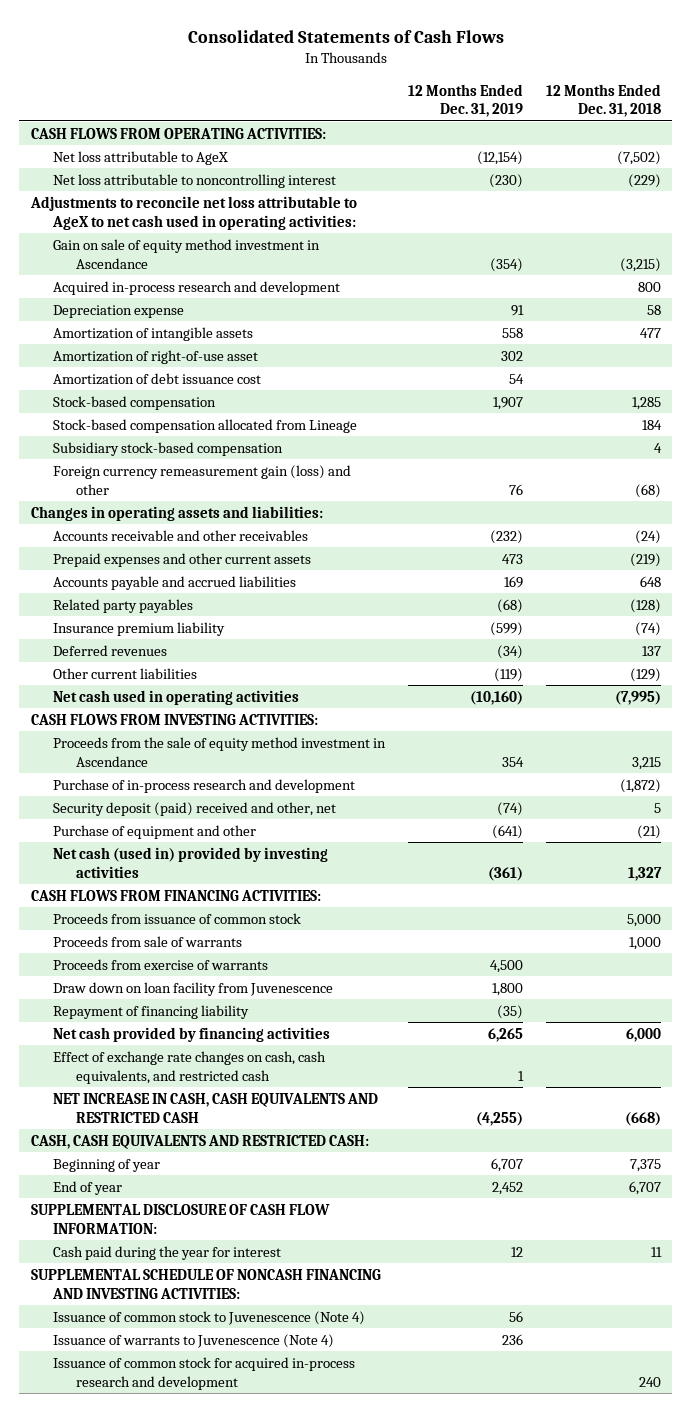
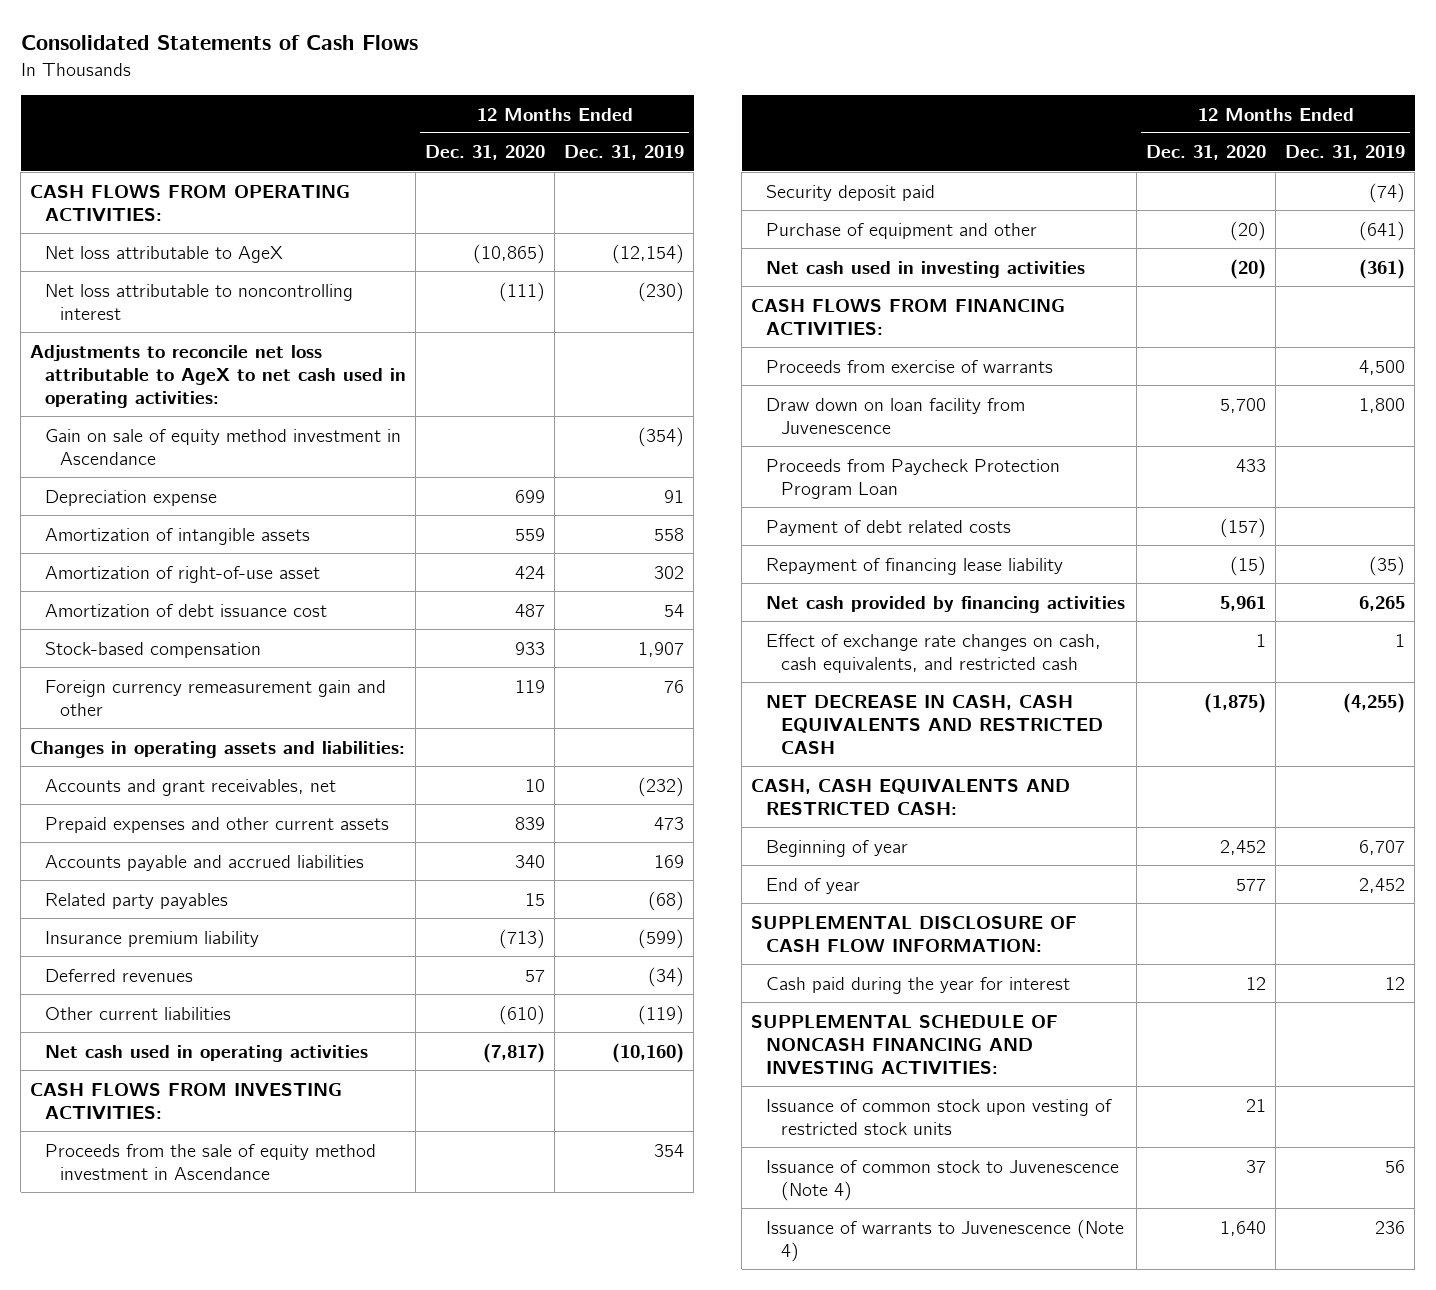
[545,83,661,118] 12 Months Ended Dec. 31, 2018 -> none
none -> [425,145,546,161] Dec. 31, 2020
[53,280,341,295] Acquired in-process research and development -> none
[53,418,358,433] Stock-based compensation allocated from Lineage -> none
[53,441,284,456] Subsidiary stock-based compensation -> none
[53,464,352,495] Foreign currency remeasurement gain (loss) and other -> [44,679,386,716] Foreign currency remeasurement gain and other
[53,529,309,541] Accounts receivable and other receivables -> [44,778,336,796] Accounts and grant receivables, net
[53,778,356,793] Purchase of in-process research and development -> none
[53,801,337,816] Security deposit (paid) received and other, net -> [765,184,935,201] Security deposit paid
[53,846,329,878] Net cash (used in) provided by investing activities -> [765,260,1085,278] Net cash used in investing activities
[53,912,302,924] Proceeds from issuance of common stock -> none
[53,935,243,947] Proceeds from sale of warrants -> none
none -> [765,458,1060,499] Proceeds from Paycheck Protection Program Loan
none -> [765,519,1011,536] Payment of debt related costs
[53,1004,250,1019] Repayment of financing liability -> [765,557,1063,575] Repayment of financing lease liability
[53,1092,379,1123] NET INCREASE IN CASH, CASH EQUIVALENTS AND RESTRICTED CASH -> [765,694,1103,754] NET DECREASE IN CASH, CASH EQUIVALENTS AND RESTRICTED CASH
none -> [765,1098,1112,1135] Issuance of common stock upon vesting of restricted stock units
[53,1356,356,1390] Issuance of common stock for acquired in-process research and development -> none

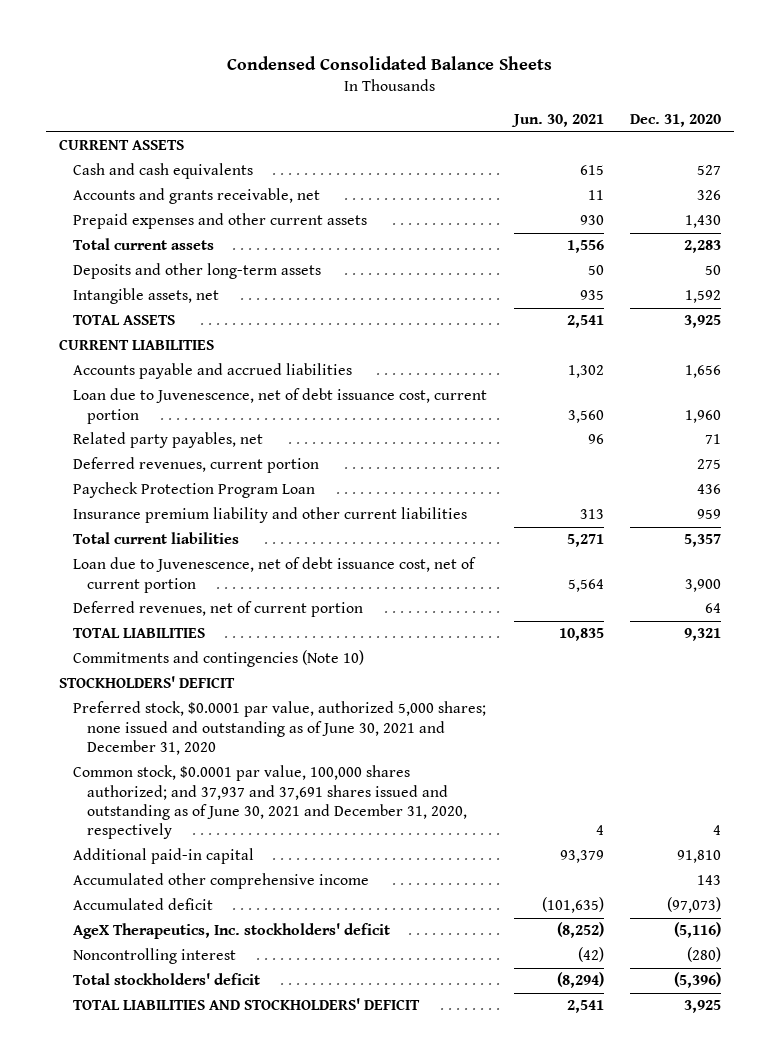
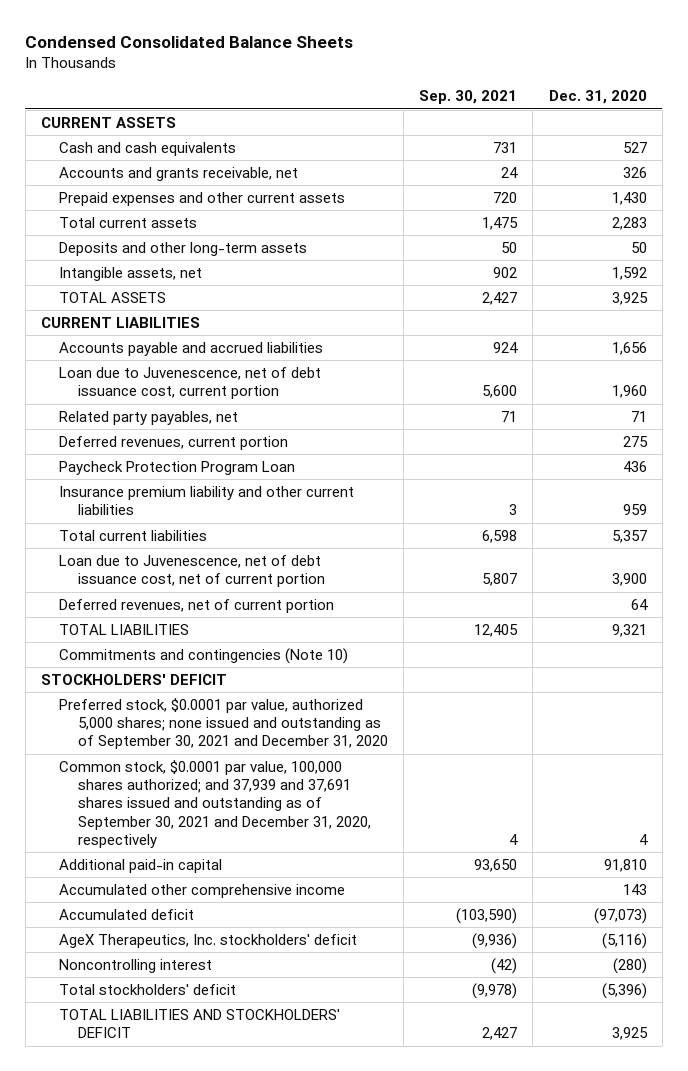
[510,114,604,128] Jun. 30, 2021 -> none
none -> [419,90,518,105] Sep. 30, 2021
[73,701,487,756] Preferred stock, $0.0001 par value, authorized 5,000 shares; none issued and outstanding as of June 30, 2021 and December 31, 2020 -> [59,697,388,750] Preferred stock, $0.0001 par value, authorized 5,000 shares; none issued and outstanding as of September 30, 2021 and December 31, 2020
[73,765,468,840] Common stock, $0.0001 par value, 100,000 shares authorized; and 37,937 and 37,691 shares issued and outstanding as of June 30, 2021 and December 31, 2020, respectively -> [59,759,371,848] Common stock, $0.0001 par value, 100,000 shares authorized; and 37,939 and 37,691 shares issued and outstanding as of September 30, 2021 and December 31, 2020, respectively

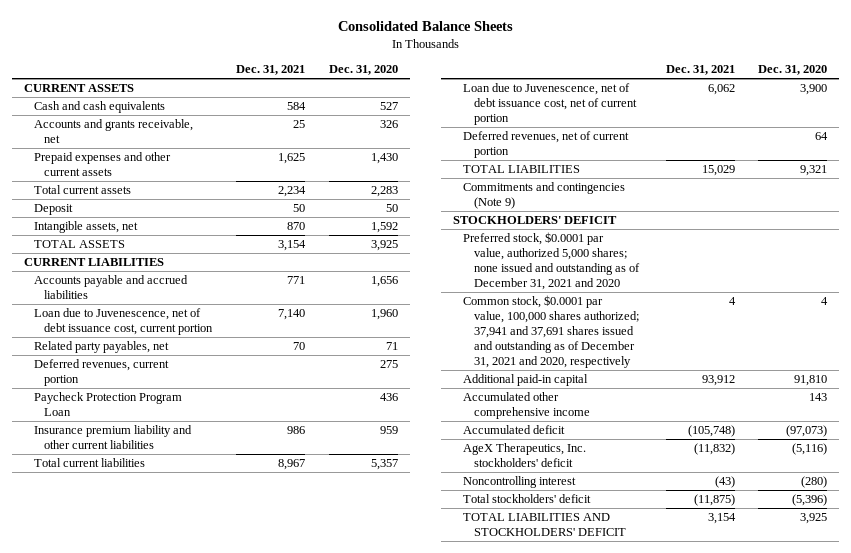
[25,36,354,49] Condensed Consolidated Balance Sheets -> [337,20,513,31] Consolidated Balance Sheets
[419,90,518,105] Sep. 30, 2021 -> none
none -> [236,65,306,76] Dec. 31, 2021
[59,241,308,256] Deposits and other long-term assets -> [33,204,73,216] Deposit
[59,647,349,664] Commitments and contingencies (Note 10) -> [463,182,626,210] Commitments and contingencies (Note 9)
[59,697,388,750] Preferred stock, $0.0001 par value, authorized 5,000 shares; none issued and outstanding as of September 30, 2021 and December 31, 2020 -> [463,232,640,290] Preferred stock, $0.0001 par value, authorized 5,000 shares; none issued and outstanding as of December 31, 2021 and 2020
[59,759,371,848] Common stock, $0.0001 par value, 100,000 shares authorized; and 37,939 and 37,691 shares issued and outstanding as of September 30, 2021 and December 31, 2020, respectively -> [463,295,639,368] Common stock, $0.0001 par value, 100,000 shares authorized; 37,941 and 37,691 shares issued and outstanding as of December 31, 2021 and 2020, respectively

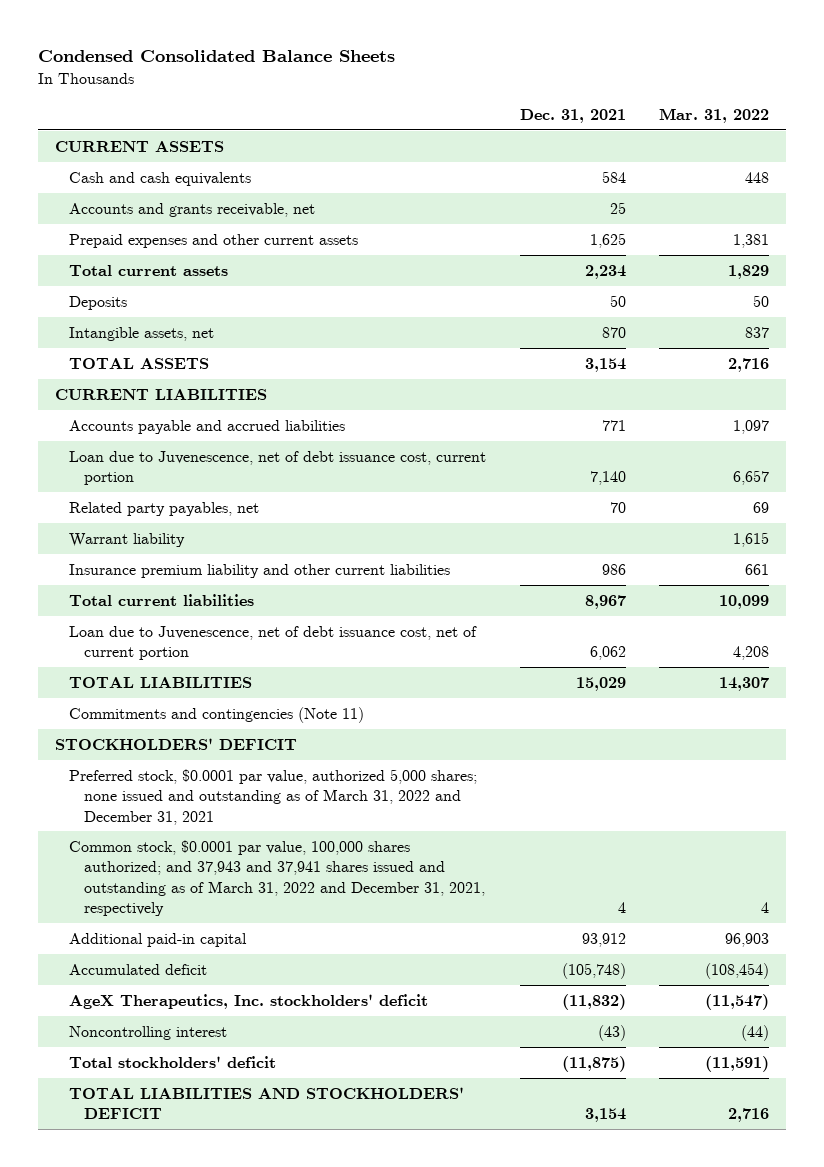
[337,20,513,31] Consolidated Balance Sheets -> [37,50,395,63] Condensed Consolidated Balance Sheets
[329,65,399,76] Dec. 31, 2020 -> none
none -> [659,108,770,124] Mar. 31, 2022
[33,204,73,216] Deposit -> [69,295,128,310] Deposits
[33,359,169,387] Deferred revenues, current portion -> none
[33,392,182,417] Paycheck Protection Program Loan -> none
none -> [69,532,186,547] Warrant liability
[463,131,630,159] Deferred revenues, net of current portion -> none
[463,182,626,210] Commitments and contingencies (Note 9) -> [69,706,365,723] Commitments and contingencies (Note 11)
[463,232,640,290] Preferred stock, $0.0001 par value, authorized 5,000 shares; none issued and outstanding as of December 31, 2021 and 2020 -> [69,768,478,825] Preferred stock, $0.0001 par value, authorized 5,000 shares; none issued and outstanding as of March 31, 2022 and December 31, 2021
[463,295,639,368] Common stock, $0.0001 par value, 100,000 shares authorized; 37,941 and 37,691 shares issued and outstanding as of December 31, 2021 and 2020, respectively -> [69,839,486,916] Common stock, $0.0001 par value, 100,000 shares authorized; and 37,943 and 37,941 shares issued and outstanding as of March 31, 2022 and December 31, 2021, respectively
[463,392,590,420] Accumulated other comprehensive income -> none

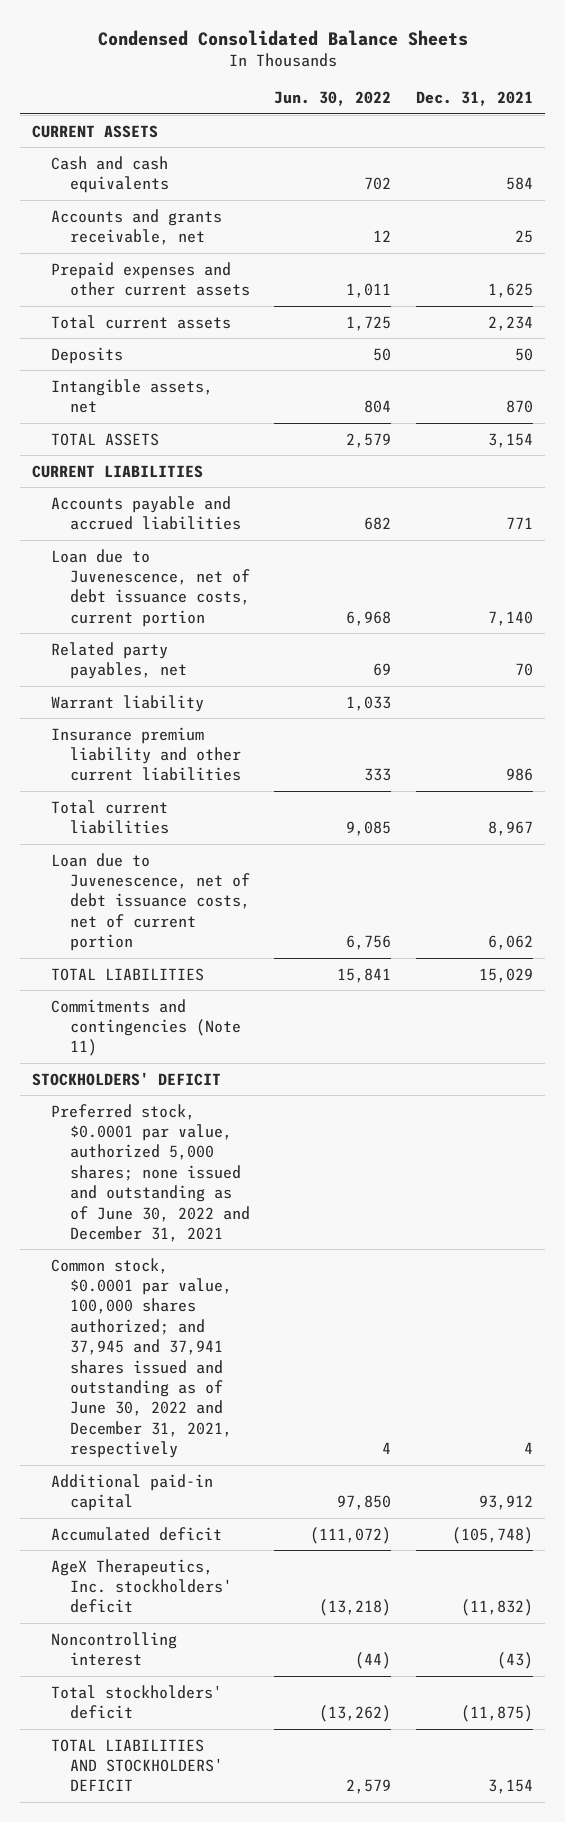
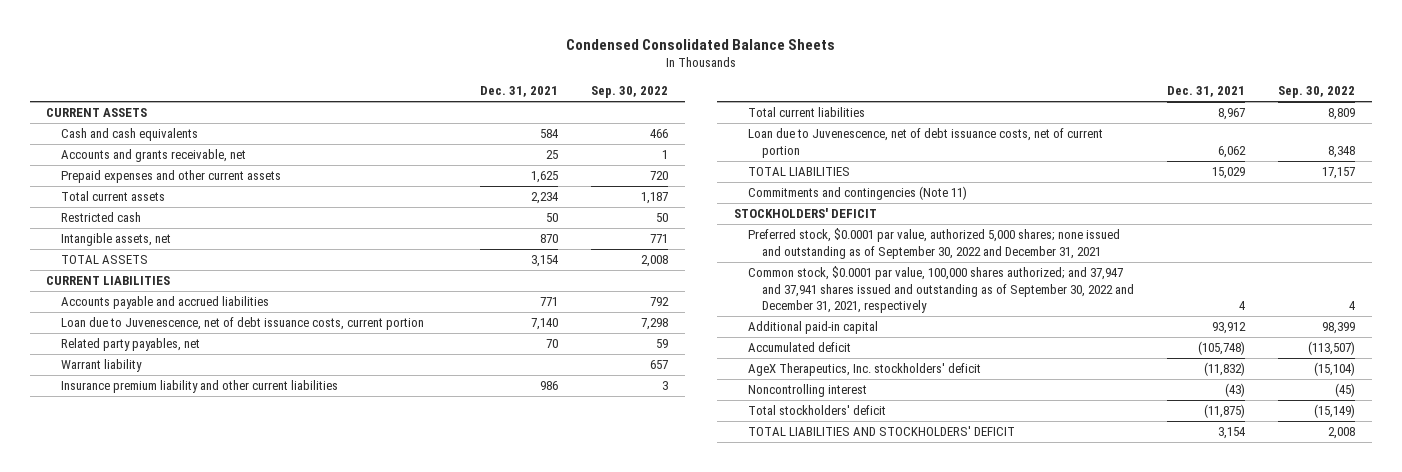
[274,91,392,107] Jun. 30, 2022 -> none
none -> [591,86,669,99] Sep. 30, 2022
[51,346,124,364] Deposits -> none
none -> [60,212,141,223] Restricted cash
[51,1103,250,1242] Preferred stock, $0.0001 par value, authorized 5,000 shares; none issued and outstanding as of June 30, 2022 and December 31, 2021 -> [747,228,1120,259] Preferred stock, $0.0001 par value, authorized 5,000 shares; none issued and outstanding as of September 30, 2022 and December 31, 2021
[51,1257,232,1459] Common stock, $0.0001 par value, 100,000 shares authorized; and 37,945 and 37,941 shares issued and outstanding as of June 30, 2022 and December 31, 2021, respectively -> [747,266,1135,314] Common stock, $0.0001 par value, 100,000 shares authorized; and 37,947 and 37,941 shares issued and outstanding as of September 30, 2022 and December 31, 2021, respectively

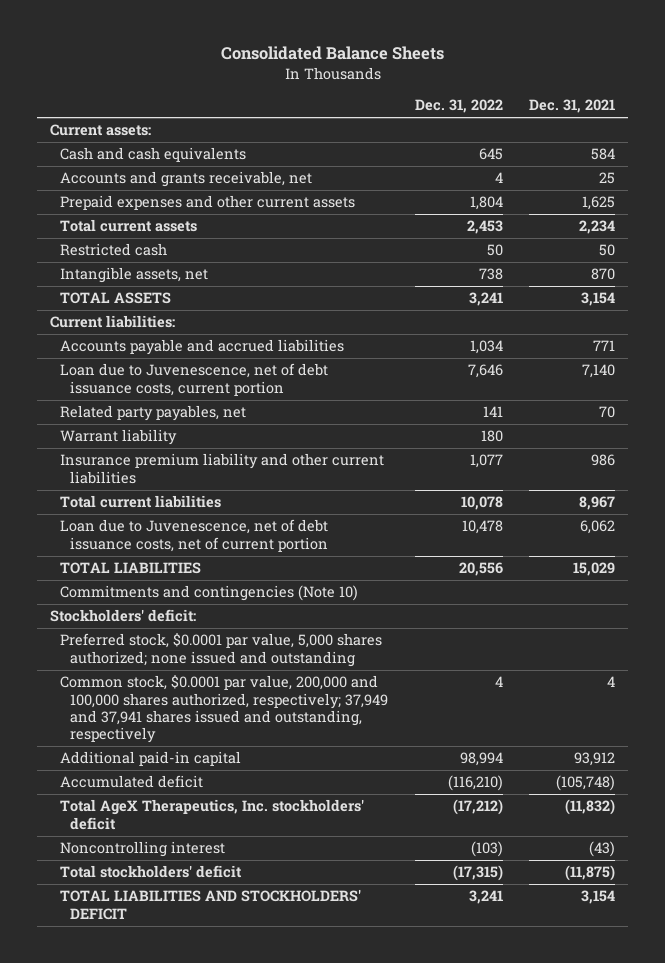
[565,38,835,50] Condensed Consolidated Balance Sheets -> [220,46,444,61] Consolidated Balance Sheets
[591,86,669,99] Sep. 30, 2022 -> none
none -> [414,99,503,114] Dec. 31, 2022
[46,108,148,118] CURRENT ASSETS -> [50,124,152,137] Current assets:
[46,276,171,286] CURRENT LIABILITIES -> [50,315,176,329] Current liabilities:
[747,186,967,201] Commitments and contingencies (Note 11) -> [60,585,359,602] Commitments and contingencies (Note 10)
[733,208,877,219] STOCKHOLDERS' DEFICIT -> [50,609,197,623] Stockholders' deficit:
[747,228,1120,259] Preferred stock, $0.0001 par value, authorized 5,000 shares; none issued and outstanding as of September 30, 2022 and December 31, 2021 -> [60,633,383,667] Preferred stock, $0.0001 par value, 5,000 shares authorized; none issued and outstanding
[747,266,1135,314] Common stock, $0.0001 par value, 100,000 shares authorized; and 37,947 and 37,941 shares issued and outstanding as of September 30, 2022 and December 31, 2021, respectively -> [60,675,389,744] Common stock, $0.0001 par value, 200,000 and 100,000 shares authorized, respectively; 37,949 and 37,941 shares issued and outstanding, respectively
[747,363,981,377] AgeX Therapeutics, Inc. stockholders' deficit -> [60,799,365,830] Total AgeX Therapeutics, Inc. stockholders' deficit

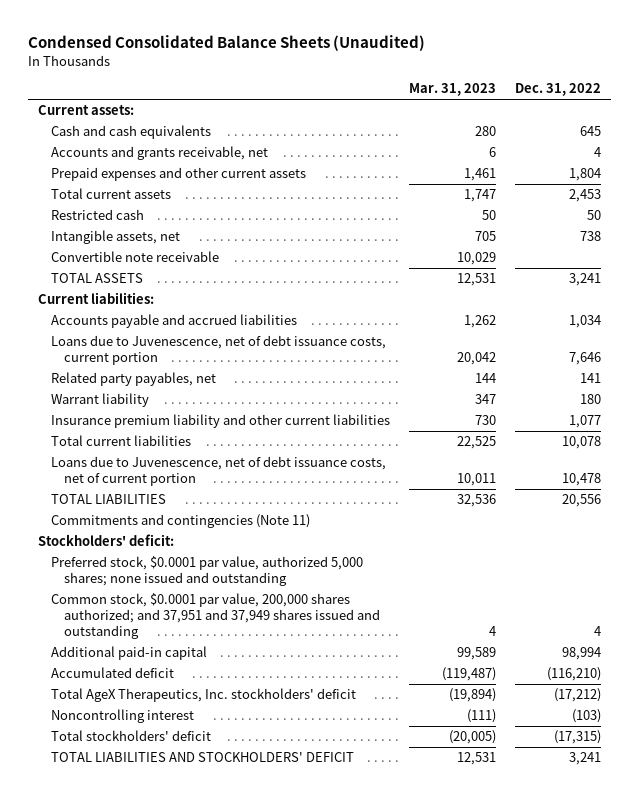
[220,46,444,61] Consolidated Balance Sheets -> [28,35,426,52] Condensed Consolidated Balance Sheets (Unaudited)
[529,99,616,114] Dec. 31, 2021 -> none
none -> [408,83,496,97] Mar. 31, 2023
none -> [50,251,219,263] Convertible note receivable
[60,363,329,396] Loan due to Juvenescence, net of debt issuance costs, current portion -> [50,335,386,366] Loans due to Juvenescence, net of debt issuance costs, current portion
[60,519,329,552] Loan due to Juvenescence, net of debt issuance costs, net of current portion -> [50,456,386,487] Loans due to Juvenescence, net of debt issuance costs, net of current portion
[60,585,359,602] Commitments and contingencies (Note 10) -> [50,514,310,529] Commitments and contingencies (Note 11)
[60,633,383,667] Preferred stock, $0.0001 par value, 5,000 shares authorized; none issued and outstanding -> [50,556,363,587] Preferred stock, $0.0001 par value, authorized 5,000 shares; none issued and outstanding
[60,675,389,744] Common stock, $0.0001 par value, 200,000 and 100,000 shares authorized, respectively; 37,949 and 37,941 shares issued and outstanding, respectively -> [50,593,380,639] Common stock, $0.0001 par value, 200,000 shares authorized; and 37,951 and 37,949 shares issued and outstanding

